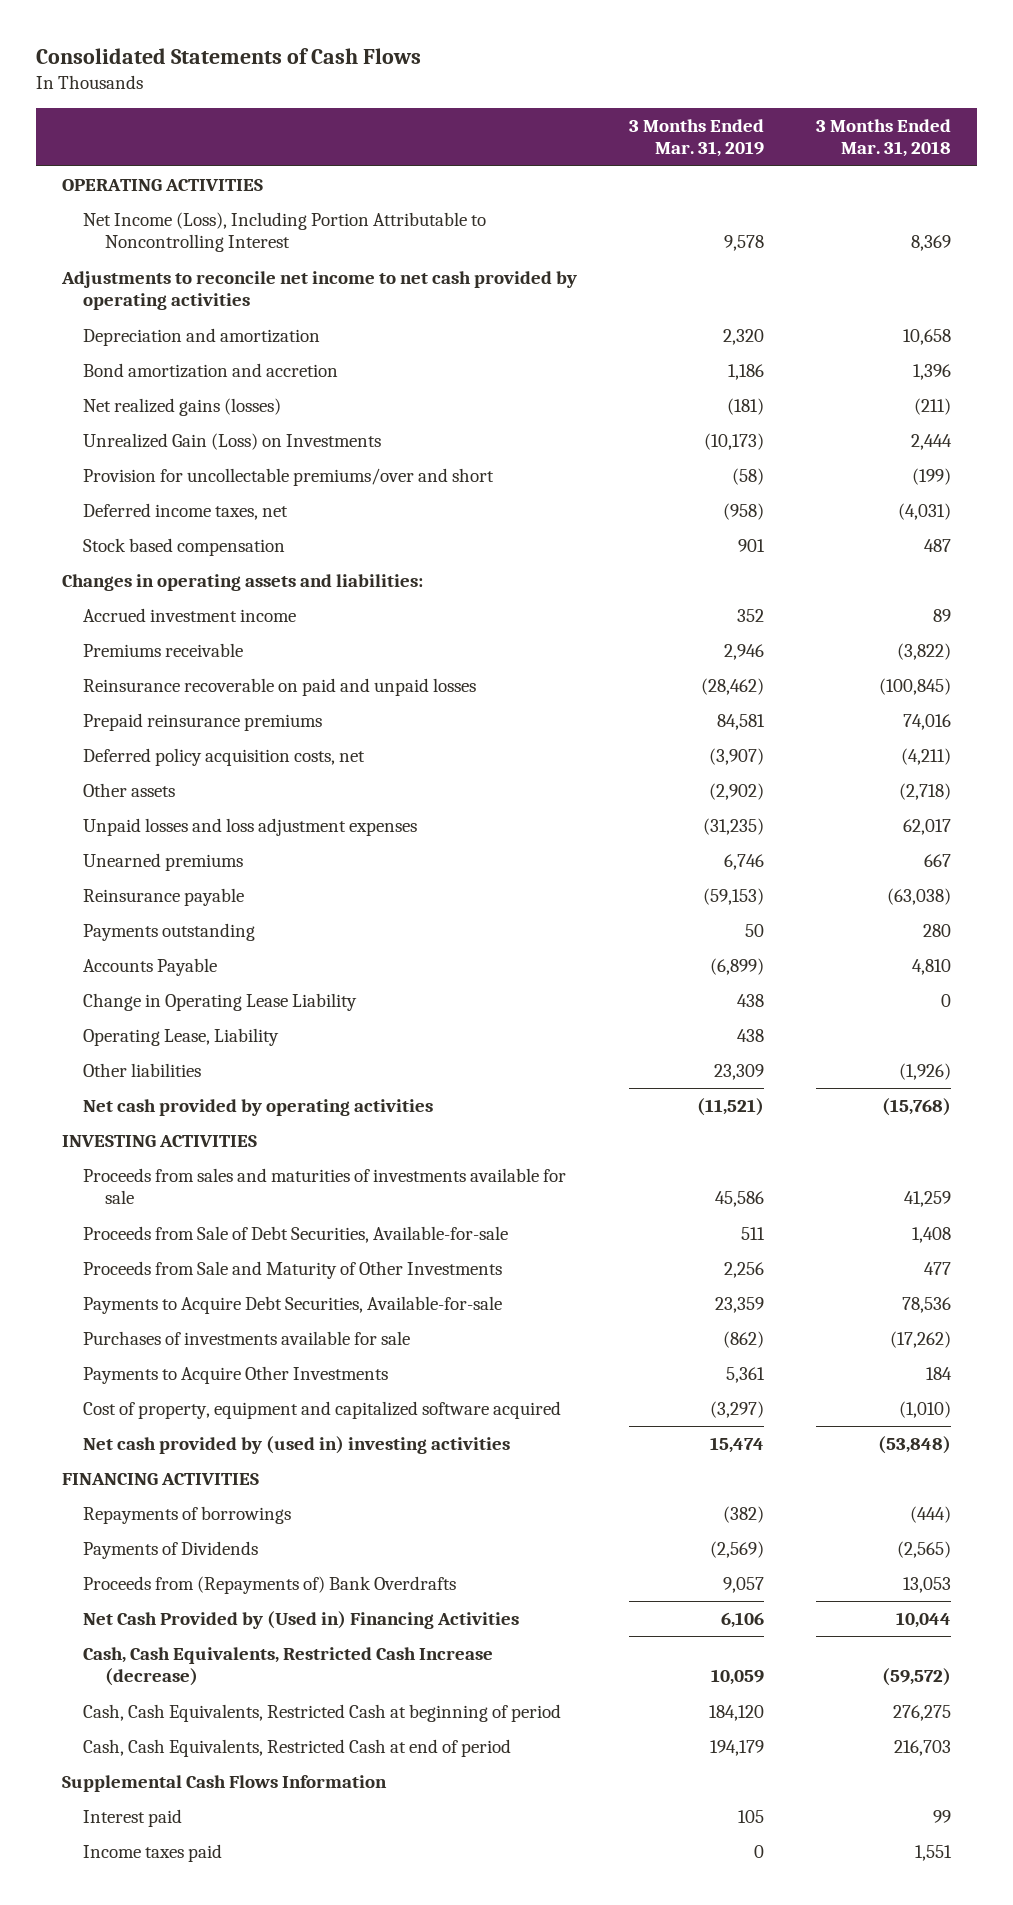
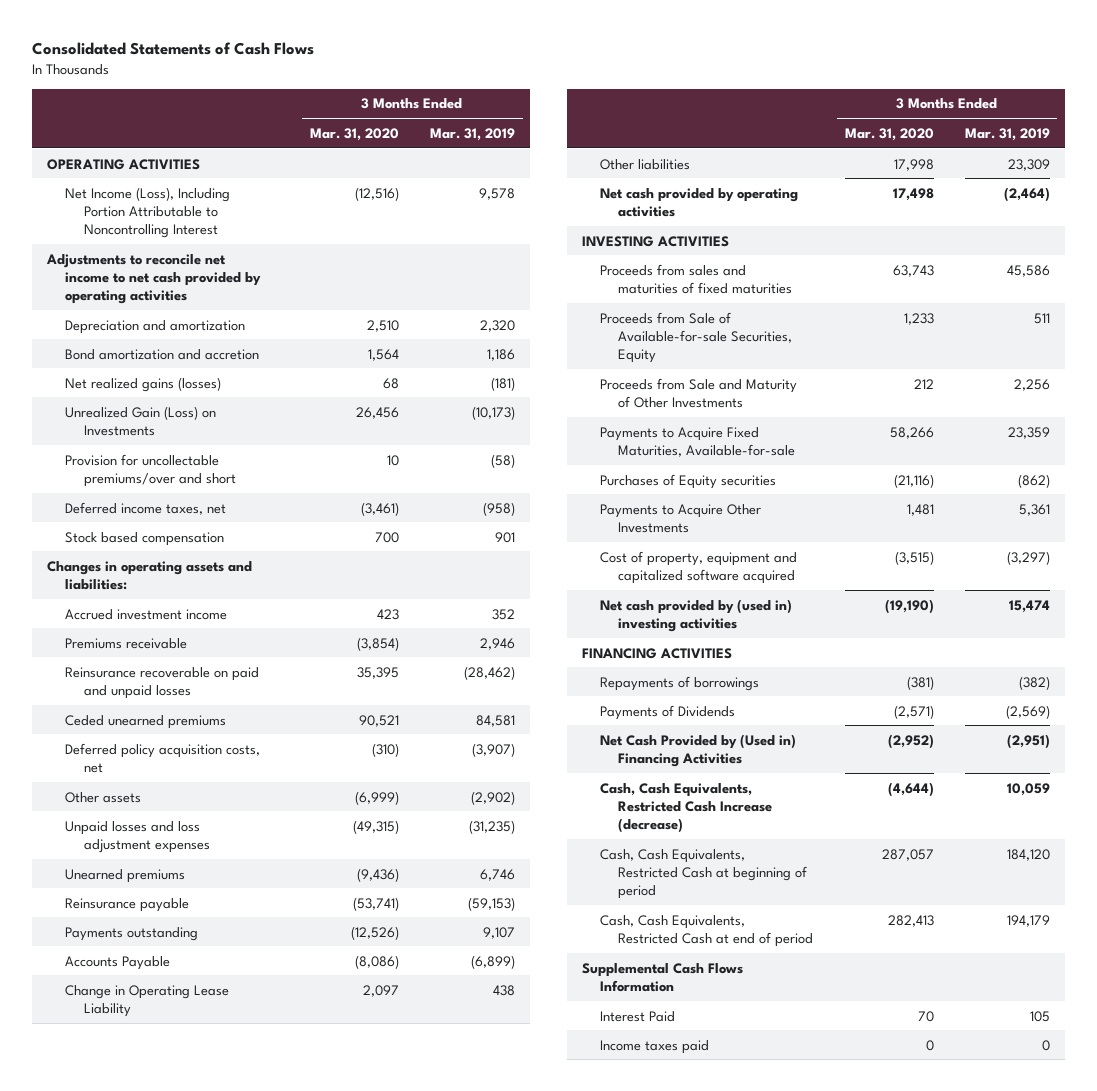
[816,118,952,158] 3 Months Ended Mar. 31, 2018 -> none
none -> [309,127,399,141] Mar. 31, 2020
[83,712,323,731] Prepaid reinsurance premiums -> [65,714,227,729] Ceded unearned premiums
[744,923,764,937] 50 -> [482,926,515,939] 9,107
[83,1027,280,1046] Operating Lease, Liability -> none
[696,1097,764,1116] (11,521) -> [1003,186,1050,202] (2,464)
[83,1167,567,1205] Proceeds from sales and maturities of investments available for sale -> [600,263,793,294] Proceeds from sales and maturities of fixed maturities
[83,1225,509,1243] Proceeds from Sale of Debt Securities, Available-for-sale -> [600,311,793,364] Proceeds from Sale of Available-for-sale Securities, Equity
[83,1295,503,1314] Payments to Acquire Debt Securities, Available-for-sale -> [600,426,796,457] Payments to Acquire Fixed Maturities, Available-for-sale
[83,1330,411,1345] Purchases of investments available for sale -> [600,473,777,489] Purchases of Equity securities
[83,1575,457,1594] Proceeds from (Repayments of) Bank Overdrafts -> none
[720,1611,764,1628] 6,106 -> [1006,733,1050,749] (2,951)
[83,1808,183,1827] Interest paid -> [600,1010,676,1022] Interest Paid

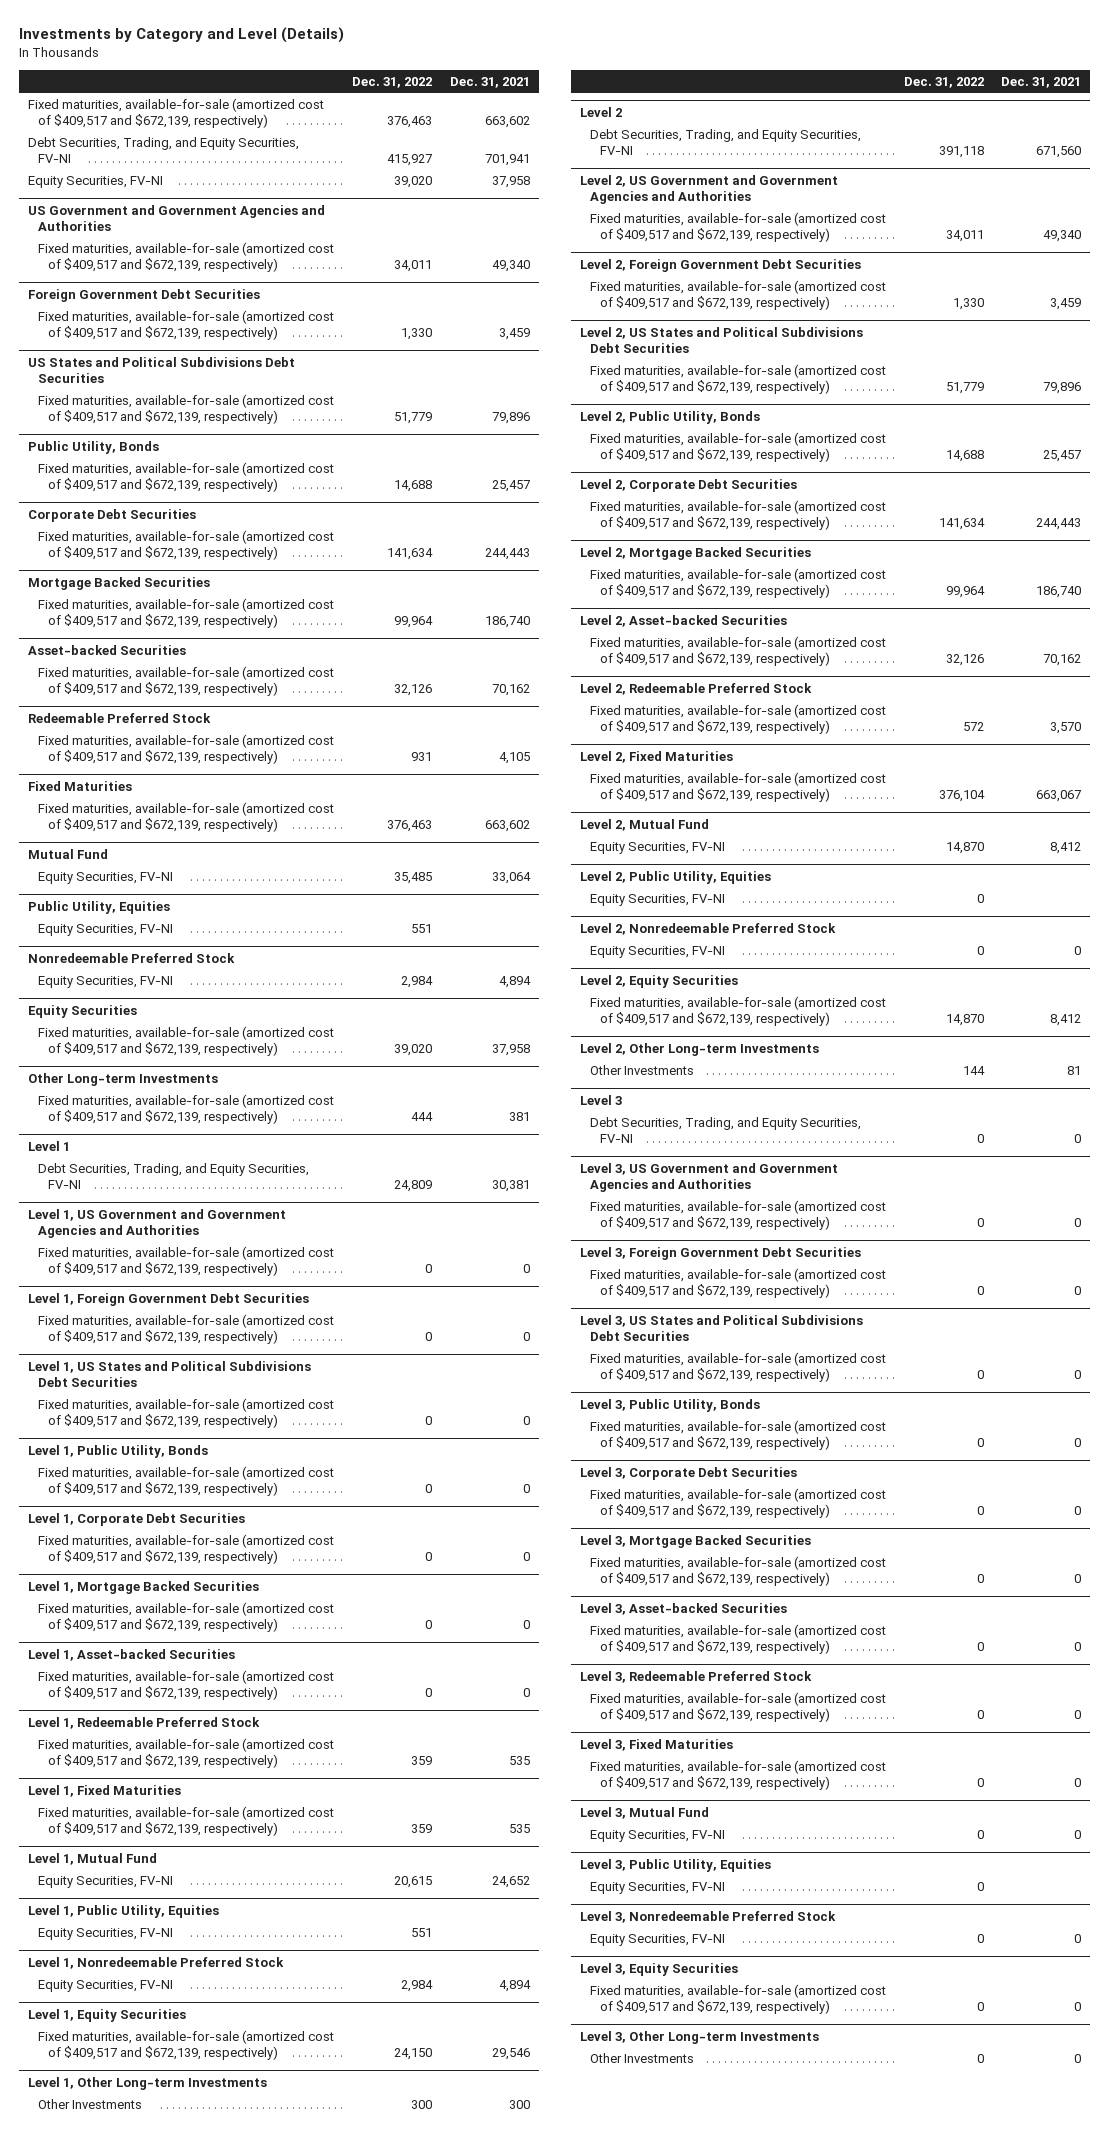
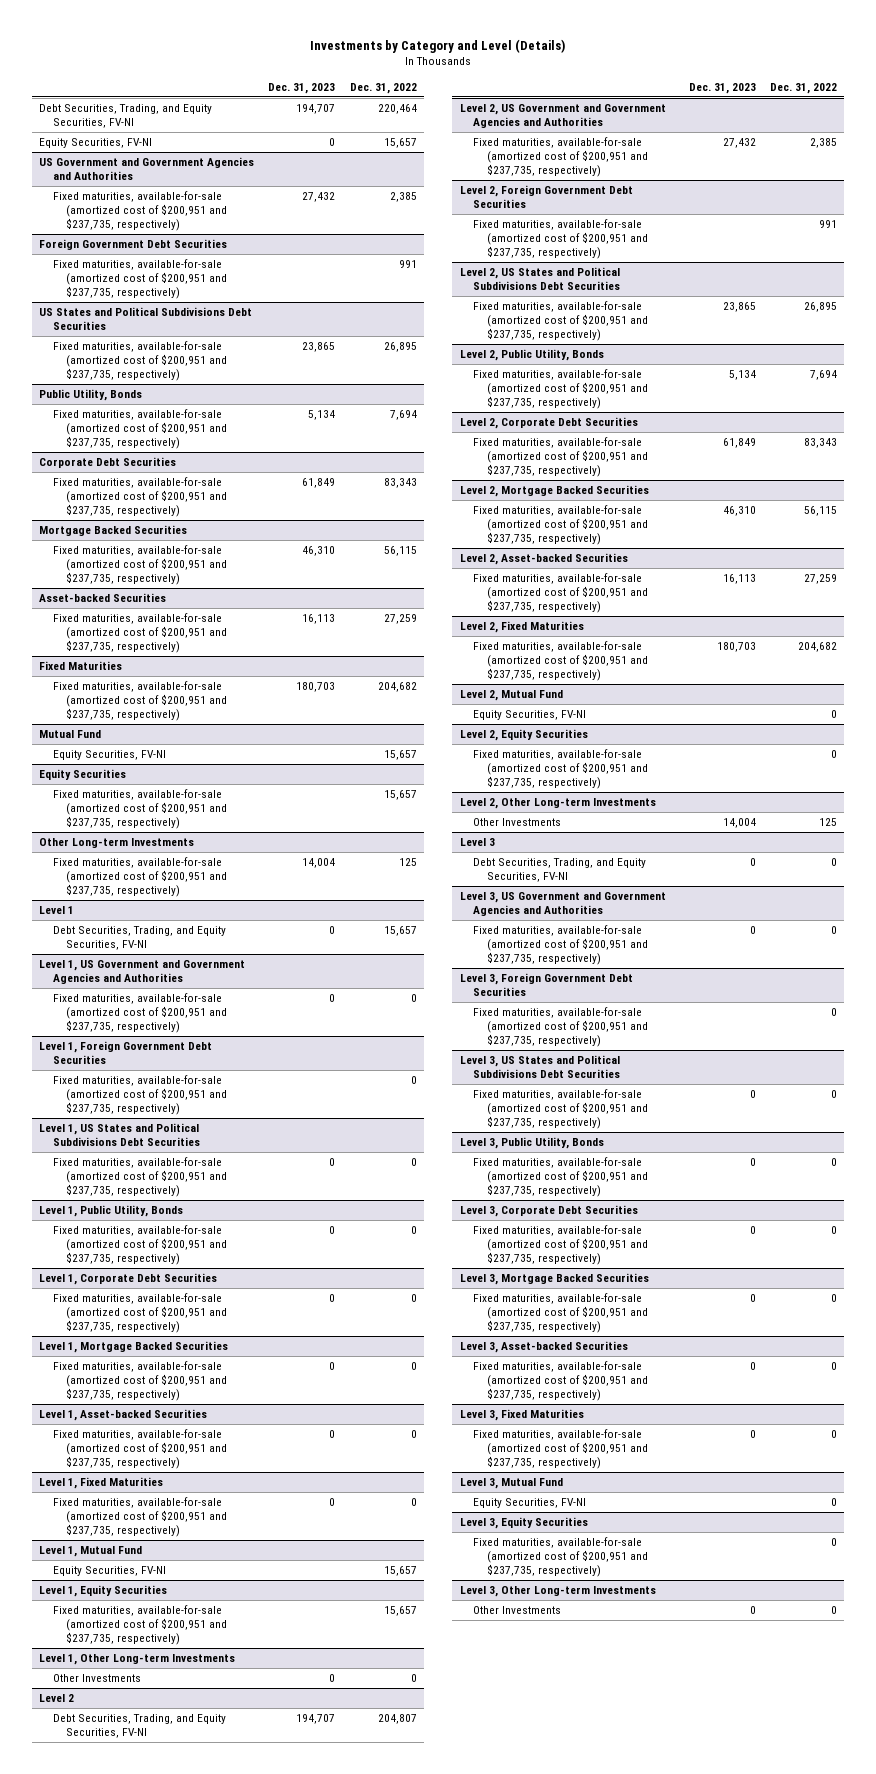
[449,76,530,88] Dec. 31, 2021 -> none
none -> [268,82,336,94] Dec. 31, 2023
[28,97,325,128] Fixed maturities, available-for-sale (amortized cost of $409,517 and $672,139, respectively) -> none
[386,153,432,166] 415,927 -> [377,104,417,115] 220,464
[393,175,432,188] 39,020 -> [383,138,417,149] 15,657
[38,241,335,272] Fixed maturities, available-for-sale (amortized cost of $409,517 and $672,139, respectively) -> [52,191,228,232] Fixed maturities, available-for-sale (amortized cost of $200,951 and $237,735, respectively)
[393,259,432,272] 34,011 -> [389,192,417,203] 2,385
[38,309,335,340] Fixed maturities, available-for-sale (amortized cost of $409,517 and $672,139, respectively) -> [52,259,228,300] Fixed maturities, available-for-sale (amortized cost of $200,951 and $237,735, respectively)
[400,327,432,340] 1,330 -> [398,260,417,269] 991
[38,393,335,424] Fixed maturities, available-for-sale (amortized cost of $409,517 and $672,139, respectively) -> [52,341,228,382] Fixed maturities, available-for-sale (amortized cost of $200,951 and $237,735, respectively)
[393,411,432,424] 51,779 -> [383,342,417,353] 26,895
[38,461,335,492] Fixed maturities, available-for-sale (amortized cost of $409,517 and $672,139, respectively) -> [52,409,228,450] Fixed maturities, available-for-sale (amortized cost of $200,951 and $237,735, respectively)
[393,479,432,492] 14,688 -> [389,410,417,421] 7,694
[38,529,335,560] Fixed maturities, available-for-sale (amortized cost of $409,517 and $672,139, respectively) -> [52,477,228,518] Fixed maturities, available-for-sale (amortized cost of $200,951 and $237,735, respectively)
[386,547,433,560] 141,634 -> [383,478,417,489] 83,343
[38,597,335,628] Fixed maturities, available-for-sale (amortized cost of $409,517 and $672,139, respectively) -> [52,545,228,586] Fixed maturities, available-for-sale (amortized cost of $200,951 and $237,735, respectively)
[393,615,433,628] 99,964 -> [383,546,417,557] 56,115
[28,712,212,723] Redeemable Preferred Stock -> none
[38,733,335,764] Fixed maturities, available-for-sale (amortized cost of $409,517 and $672,139, respectively) -> none
[38,665,335,696] Fixed maturities, available-for-sale (amortized cost of $409,517 and $672,139, respectively) -> [52,613,228,654] Fixed maturities, available-for-sale (amortized cost of $200,951 and $237,735, respectively)
[393,683,432,696] 32,126 -> [383,614,417,625] 27,259
[38,801,335,832] Fixed maturities, available-for-sale (amortized cost of $409,517 and $672,139, respectively) -> [52,681,228,722] Fixed maturities, available-for-sale (amortized cost of $200,951 and $237,735, respectively)
[386,819,432,832] 376,463 -> [377,682,417,693] 204,682
[28,900,171,914] Public Utility, Equities -> none
[38,923,174,936] Equity Securities, FV-NI -> none
[28,952,236,963] Nonredeemable Preferred Stock -> none
[38,975,174,988] Equity Securities, FV-NI -> none
[393,871,432,884] 35,485 -> [383,750,417,761] 15,657
[38,1025,335,1056] Fixed maturities, available-for-sale (amortized cost of $409,517 and $672,139, respectively) -> [52,789,228,830] Fixed maturities, available-for-sale (amortized cost of $200,951 and $237,735, respectively)
[393,1043,432,1056] 39,020 -> [383,790,417,801] 15,657
[38,1093,335,1124] Fixed maturities, available-for-sale (amortized cost of $409,517 and $672,139, respectively) -> [52,857,228,898] Fixed maturities, available-for-sale (amortized cost of $200,951 and $237,735, respectively)
[410,1111,433,1121] 444 -> [398,858,417,867] 125
[393,1179,432,1192] 24,809 -> [383,926,417,937] 15,657
[38,1245,335,1276] Fixed maturities, available-for-sale (amortized cost of $409,517 and $672,139, respectively) -> [52,993,228,1034] Fixed maturities, available-for-sale (amortized cost of $200,951 and $237,735, respectively)
[38,1313,335,1344] Fixed maturities, available-for-sale (amortized cost of $409,517 and $672,139, respectively) -> [52,1075,228,1116] Fixed maturities, available-for-sale (amortized cost of $200,951 and $237,735, respectively)
[38,1397,335,1428] Fixed maturities, available-for-sale (amortized cost of $409,517 and $672,139, respectively) -> [52,1157,228,1198] Fixed maturities, available-for-sale (amortized cost of $200,951 and $237,735, respectively)
[38,1465,335,1496] Fixed maturities, available-for-sale (amortized cost of $409,517 and $672,139, respectively) -> [52,1225,228,1266] Fixed maturities, available-for-sale (amortized cost of $200,951 and $237,735, respectively)
[38,1533,335,1564] Fixed maturities, available-for-sale (amortized cost of $409,517 and $672,139, respectively) -> [52,1293,228,1334] Fixed maturities, available-for-sale (amortized cost of $200,951 and $237,735, respectively)
[38,1601,335,1632] Fixed maturities, available-for-sale (amortized cost of $409,517 and $672,139, respectively) -> [52,1361,228,1402] Fixed maturities, available-for-sale (amortized cost of $200,951 and $237,735, respectively)
[28,1716,261,1729] Level 1, Redeemable Preferred Stock -> none
[38,1737,335,1768] Fixed maturities, available-for-sale (amortized cost of $409,517 and $672,139, respectively) -> none
[38,1669,335,1700] Fixed maturities, available-for-sale (amortized cost of $409,517 and $672,139, respectively) -> [52,1429,228,1470] Fixed maturities, available-for-sale (amortized cost of $200,951 and $237,735, respectively)
[38,1805,335,1836] Fixed maturities, available-for-sale (amortized cost of $409,517 and $672,139, respectively) -> [52,1497,228,1538] Fixed maturities, available-for-sale (amortized cost of $200,951 and $237,735, respectively)
[410,1823,432,1833] 359 -> [410,1498,417,1507] 0
[28,1904,220,1918] Level 1, Public Utility, Equities -> none
[38,1927,174,1940] Equity Securities, FV-NI -> none
[28,1956,285,1969] Level 1, Nonredeemable Preferred Stock -> none
[38,1979,174,1992] Equity Securities, FV-NI -> none
[393,1875,432,1888] 20,615 -> [383,1566,417,1577] 15,657
[38,2029,335,2060] Fixed maturities, available-for-sale (amortized cost of $409,517 and $672,139, respectively) -> [52,1605,228,1646] Fixed maturities, available-for-sale (amortized cost of $200,951 and $237,735, respectively)
[393,2047,432,2060] 24,150 -> [383,1606,417,1617] 15,657
[410,2099,432,2109] 300 -> [410,1674,417,1683] 0
[938,145,984,158] 391,118 -> [377,1714,417,1725] 204,807
[589,211,886,242] Fixed maturities, available-for-sale (amortized cost of $409,517 and $672,139, respectively) -> [473,137,649,178] Fixed maturities, available-for-sale (amortized cost of $200,951 and $237,735, respectively)
[945,229,984,242] 34,011 -> [810,138,838,149] 2,385
[589,279,886,310] Fixed maturities, available-for-sale (amortized cost of $409,517 and $672,139, respectively) -> [473,219,649,260] Fixed maturities, available-for-sale (amortized cost of $200,951 and $237,735, respectively)
[952,297,984,310] 1,330 -> [819,220,838,229] 991
[589,363,886,394] Fixed maturities, available-for-sale (amortized cost of $409,517 and $672,139, respectively) -> [473,301,649,342] Fixed maturities, available-for-sale (amortized cost of $200,951 and $237,735, respectively)
[945,381,984,394] 51,779 -> [804,302,838,313] 26,895
[589,431,886,462] Fixed maturities, available-for-sale (amortized cost of $409,517 and $672,139, respectively) -> [473,369,649,410] Fixed maturities, available-for-sale (amortized cost of $200,951 and $237,735, respectively)
[945,449,984,462] 14,688 -> [810,370,838,381] 7,694
[589,499,886,530] Fixed maturities, available-for-sale (amortized cost of $409,517 and $672,139, respectively) -> [473,437,649,478] Fixed maturities, available-for-sale (amortized cost of $200,951 and $237,735, respectively)
[938,517,985,530] 141,634 -> [804,438,838,449] 83,343
[589,567,886,598] Fixed maturities, available-for-sale (amortized cost of $409,517 and $672,139, respectively) -> [473,505,649,546] Fixed maturities, available-for-sale (amortized cost of $200,951 and $237,735, respectively)
[945,585,985,598] 99,964 -> [804,506,838,517] 56,115
[579,682,812,695] Level 2, Redeemable Preferred Stock -> none
[589,703,886,734] Fixed maturities, available-for-sale (amortized cost of $409,517 and $672,139, respectively) -> none
[589,635,886,666] Fixed maturities, available-for-sale (amortized cost of $409,517 and $672,139, respectively) -> [473,573,649,614] Fixed maturities, available-for-sale (amortized cost of $200,951 and $237,735, respectively)
[945,653,984,666] 32,126 -> [804,574,838,585] 27,259
[589,771,886,802] Fixed maturities, available-for-sale (amortized cost of $409,517 and $672,139, respectively) -> [473,641,649,682] Fixed maturities, available-for-sale (amortized cost of $200,951 and $237,735, respectively)
[938,789,985,802] 376,104 -> [798,642,838,653] 204,682
[589,841,725,854] Equity Securities, FV-NI -> none
[579,870,771,884] Level 2, Public Utility, Equities -> none
[579,922,836,935] Level 2, Nonredeemable Preferred Stock -> none
[589,945,725,958] Equity Securities, FV-NI -> none
[589,995,886,1026] Fixed maturities, available-for-sale (amortized cost of $409,517 and $672,139, respectively) -> [473,749,649,790] Fixed maturities, available-for-sale (amortized cost of $200,951 and $237,735, respectively)
[945,1013,984,1026] 14,870 -> [831,750,838,759] 0
[962,1065,985,1075] 144 -> [819,818,838,827] 125
[589,1199,886,1230] Fixed maturities, available-for-sale (amortized cost of $409,517 and $672,139, respectively) -> [473,925,649,966] Fixed maturities, available-for-sale (amortized cost of $200,951 and $237,735, respectively)
[589,1267,886,1298] Fixed maturities, available-for-sale (amortized cost of $409,517 and $672,139, respectively) -> [473,1007,649,1048] Fixed maturities, available-for-sale (amortized cost of $200,951 and $237,735, respectively)
[589,1351,886,1382] Fixed maturities, available-for-sale (amortized cost of $409,517 and $672,139, respectively) -> [473,1089,649,1130] Fixed maturities, available-for-sale (amortized cost of $200,951 and $237,735, respectively)
[589,1419,886,1450] Fixed maturities, available-for-sale (amortized cost of $409,517 and $672,139, respectively) -> [473,1157,649,1198] Fixed maturities, available-for-sale (amortized cost of $200,951 and $237,735, respectively)
[589,1487,886,1518] Fixed maturities, available-for-sale (amortized cost of $409,517 and $672,139, respectively) -> [473,1225,649,1266] Fixed maturities, available-for-sale (amortized cost of $200,951 and $237,735, respectively)
[589,1555,886,1586] Fixed maturities, available-for-sale (amortized cost of $409,517 and $672,139, respectively) -> [473,1293,649,1334] Fixed maturities, available-for-sale (amortized cost of $200,951 and $237,735, respectively)
[579,1670,812,1683] Level 3, Redeemable Preferred Stock -> none
[589,1691,886,1722] Fixed maturities, available-for-sale (amortized cost of $409,517 and $672,139, respectively) -> none
[589,1623,886,1654] Fixed maturities, available-for-sale (amortized cost of $409,517 and $672,139, respectively) -> [473,1361,649,1402] Fixed maturities, available-for-sale (amortized cost of $200,951 and $237,735, respectively)
[589,1759,886,1790] Fixed maturities, available-for-sale (amortized cost of $409,517 and $672,139, respectively) -> [473,1429,649,1470] Fixed maturities, available-for-sale (amortized cost of $200,951 and $237,735, respectively)
[579,1858,771,1872] Level 3, Public Utility, Equities -> none
[589,1881,725,1894] Equity Securities, FV-NI -> none
[579,1910,836,1923] Level 3, Nonredeemable Preferred Stock -> none
[589,1933,725,1946] Equity Securities, FV-NI -> none
[589,1983,886,2014] Fixed maturities, available-for-sale (amortized cost of $409,517 and $672,139, respectively) -> [473,1537,649,1578] Fixed maturities, available-for-sale (amortized cost of $200,951 and $237,735, respectively)

